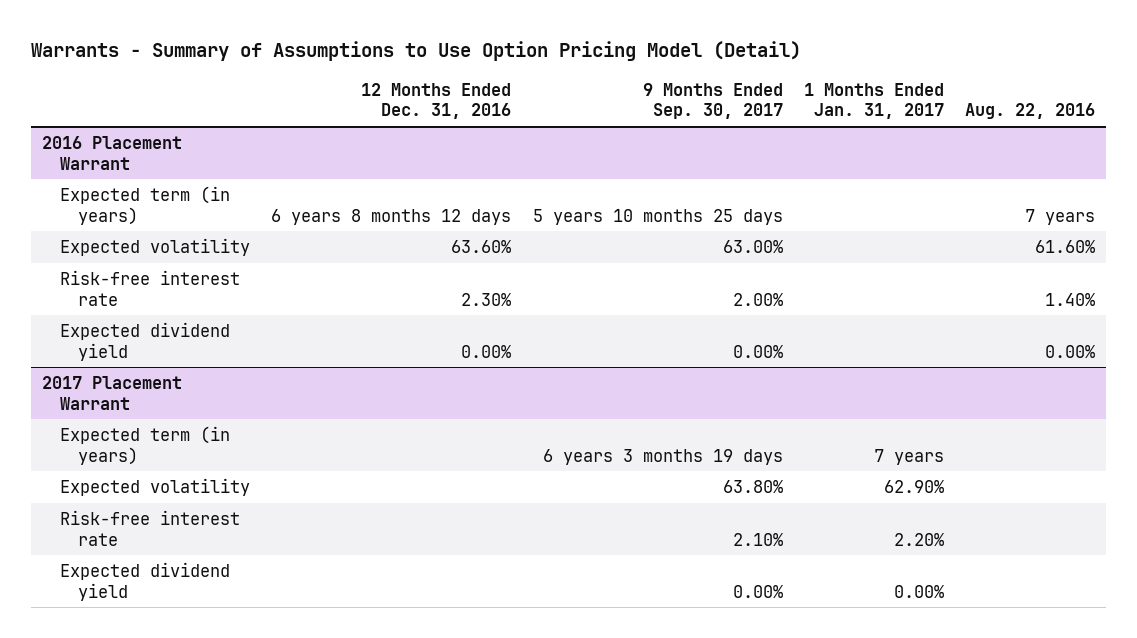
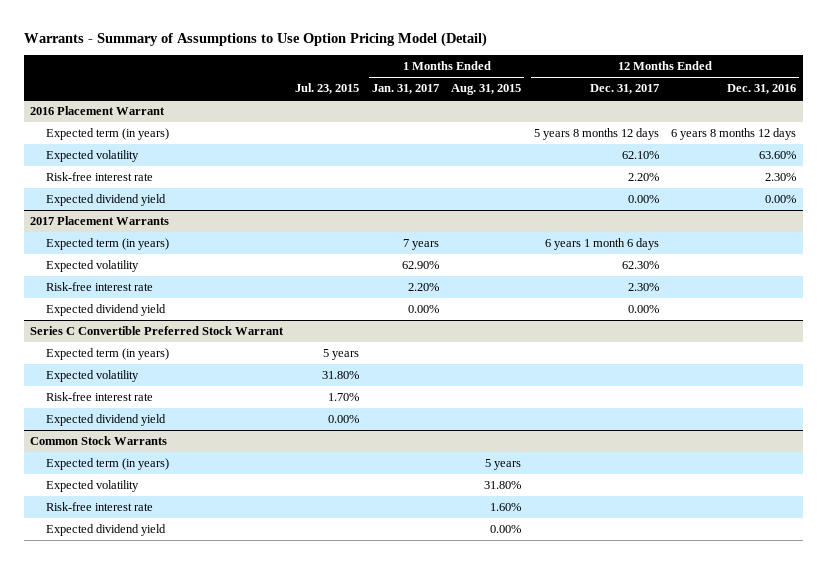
[642,82,783,120] 9 Months Ended Sep. 30, 2017 -> none
[965,103,1096,120] Aug. 22, 2016 -> none
none -> [295,83,360,95] Jul. 23, 2015
none -> [451,84,522,96] Aug. 31, 2015
none -> [589,84,659,95] Dec. 31, 2017
[41,375,182,410] 2017 Placement Warrant -> [29,216,169,226] 2017 Placement Warrants
none -> [29,326,284,336] Series C Convertible Preferred Stock Warrant
none -> [45,348,169,361] Expected term (in years)
none -> [45,370,139,383] Expected volatility
none -> [45,392,153,402] Risk-free interest rate
none -> [45,414,166,427] Expected dividend yield
none -> [29,436,167,446] Common Stock Warrants
none -> [45,458,169,471] Expected term (in years)
none -> [45,480,139,493] Expected volatility
none -> [45,502,153,512] Risk-free interest rate
none -> [45,524,166,537] Expected dividend yield

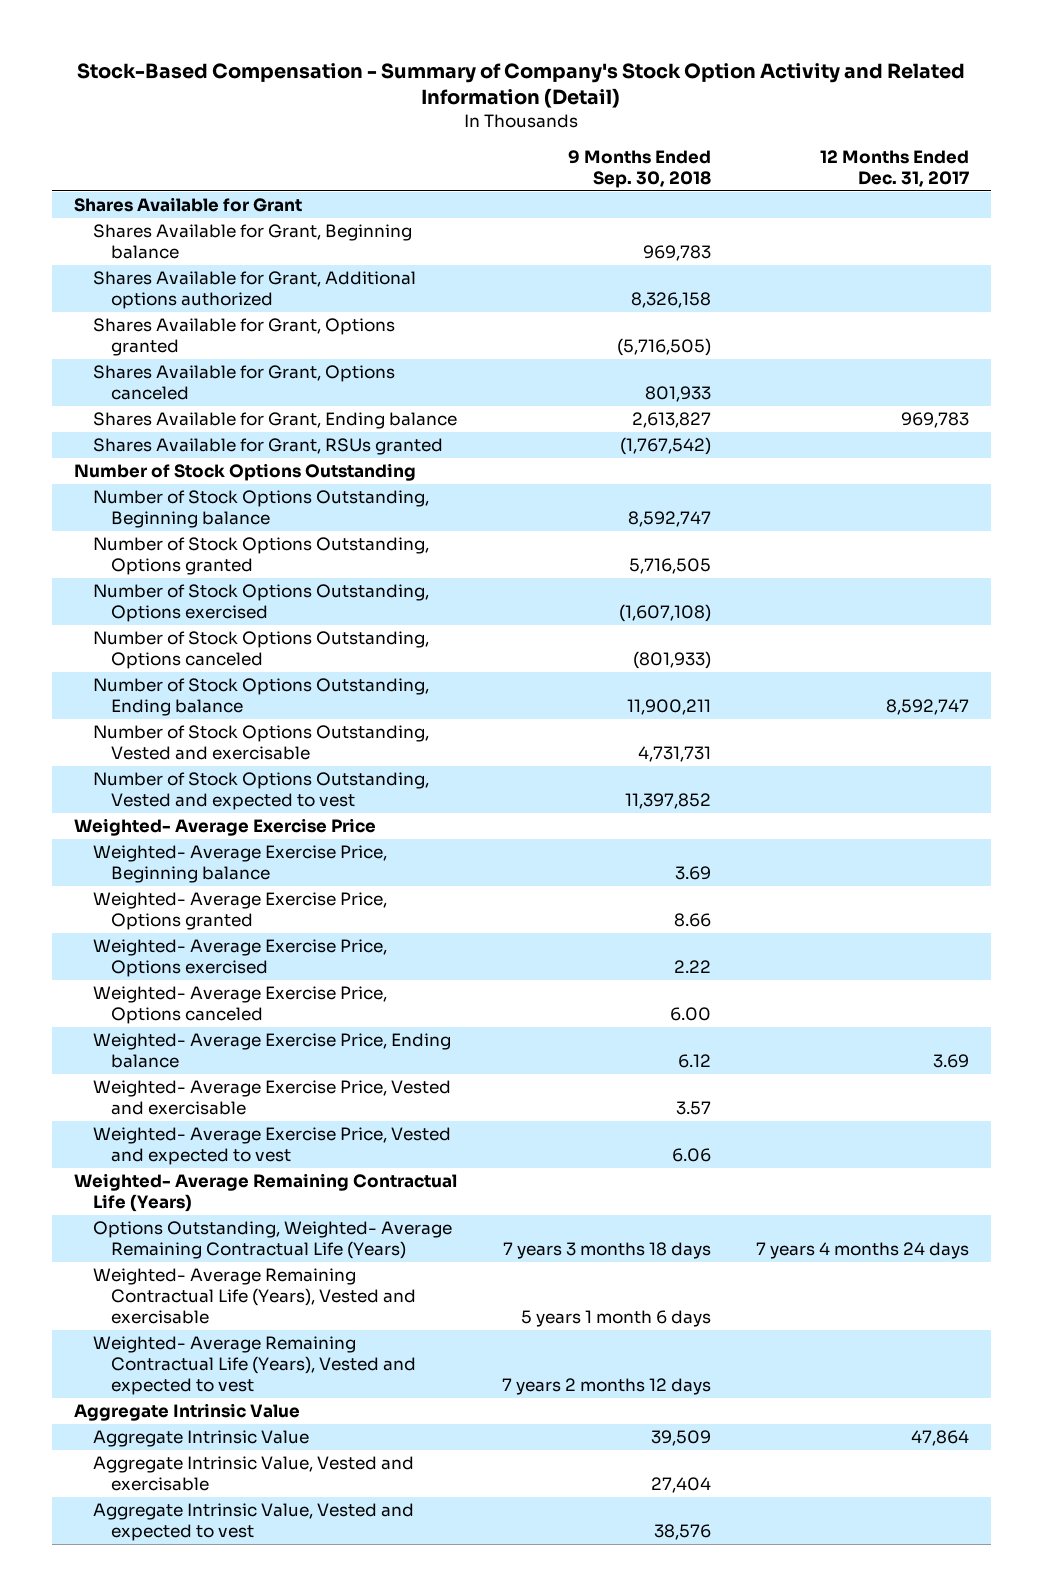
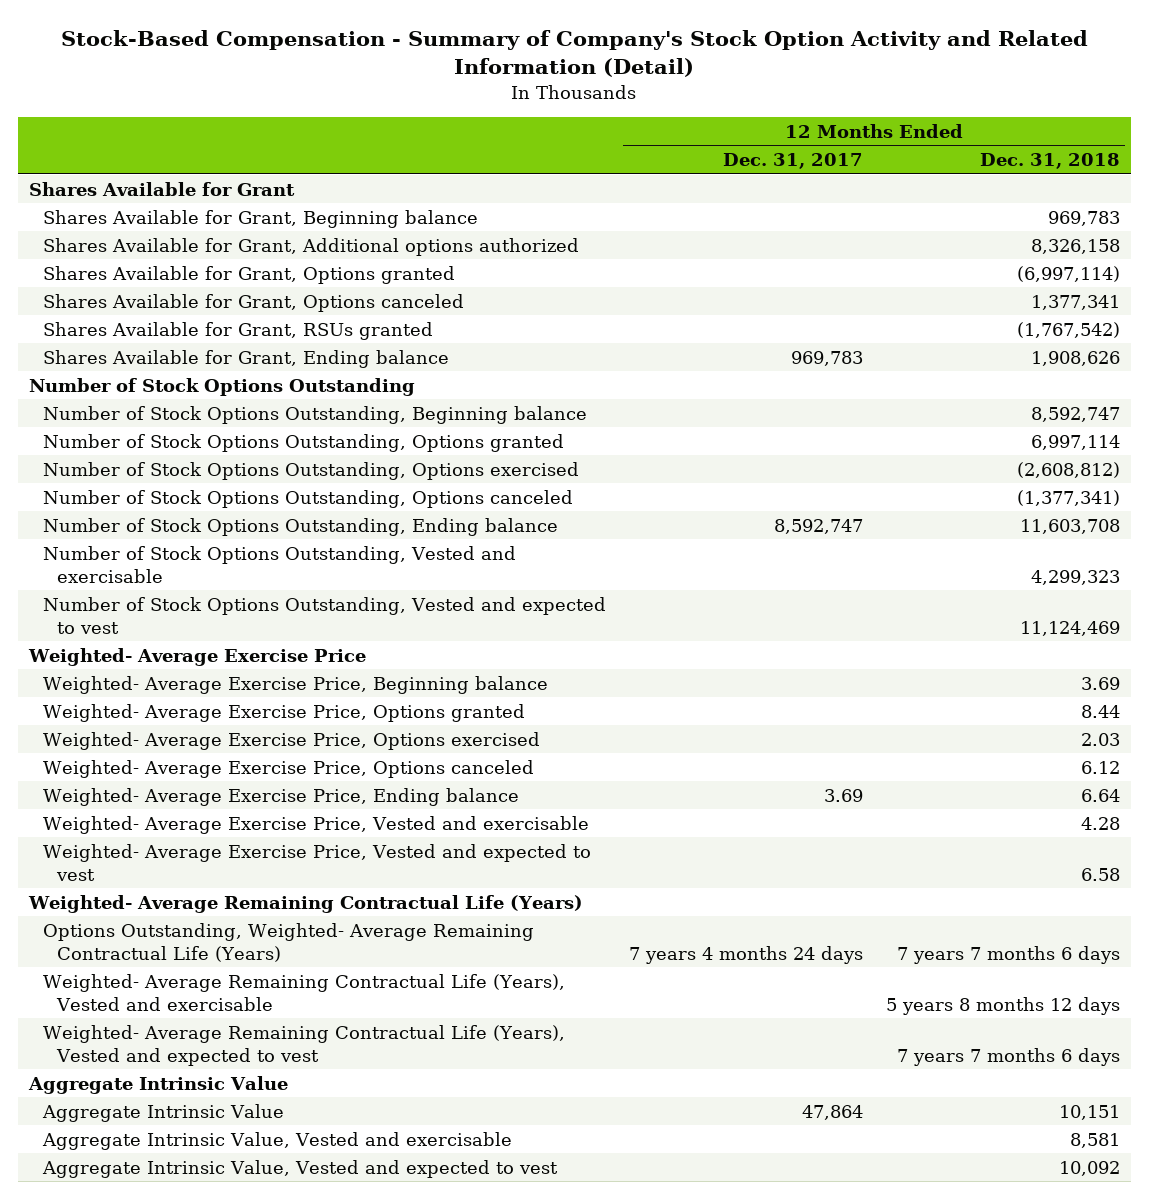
[567,149,711,188] 9 Months Ended Sep. 30, 2018 -> none
none -> [979,153,1120,170] Dec. 31, 2018
[92,412,457,430] Shares Available for Grant, Ending balance -> [43,349,450,368] Shares Available for Grant, Ending balance

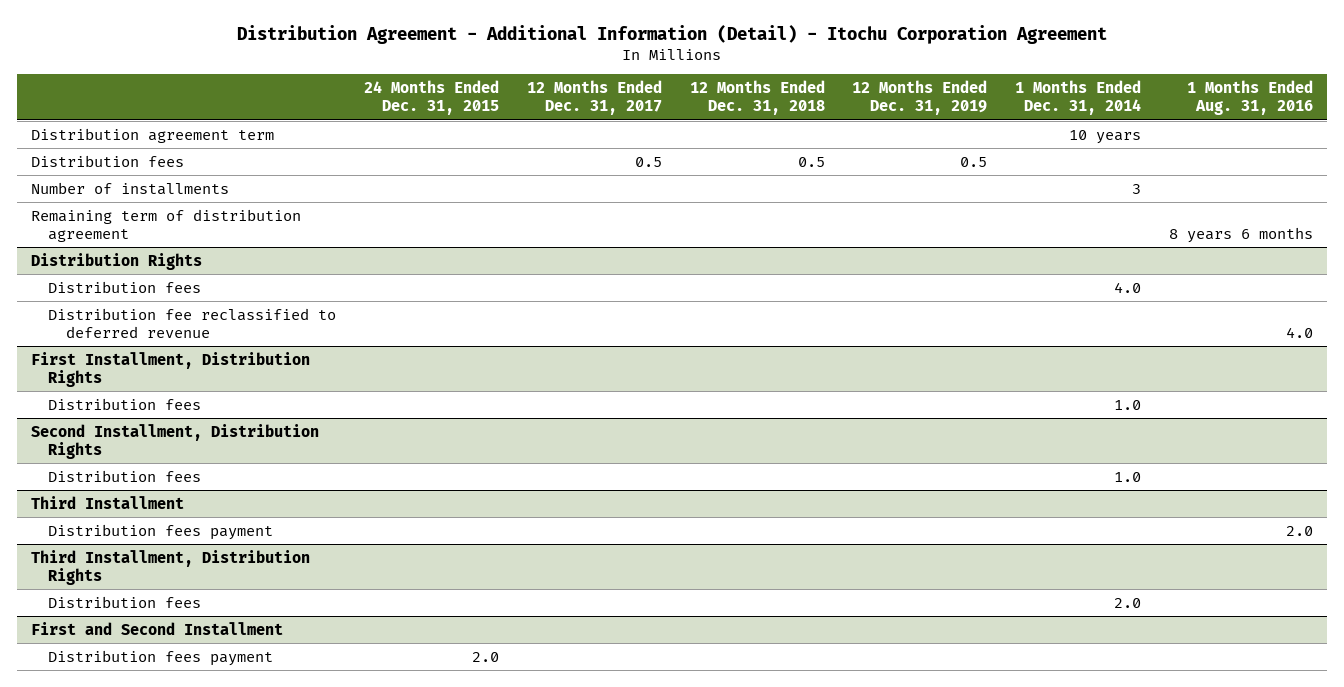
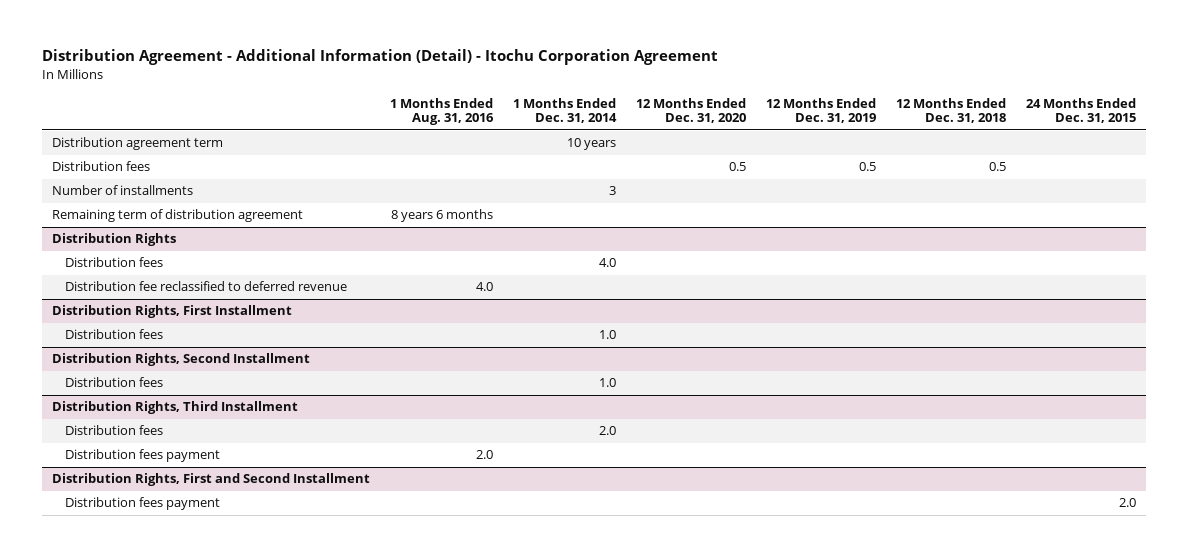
[526,80,662,116] 12 Months Ended Dec. 31, 2017 -> none
none -> [635,97,746,124] 12 Months Ended Dec. 31, 2020
[30,351,310,387] First Installment, Distribution Rights -> [51,305,292,319] Distribution Rights, First Installment
[30,423,319,459] Second Installment, Distribution Rights -> [51,353,310,367] Distribution Rights, Second Installment
[30,495,184,509] Third Installment -> none
[48,523,274,540] Distribution fees payment -> none
[30,549,310,585] Third Installment, Distribution Rights -> [51,401,298,415] Distribution Rights, Third Installment
none -> [64,449,220,463] Distribution fees payment
[30,621,283,635] First and Second Installment -> [51,473,370,487] Distribution Rights, First and Second Installment

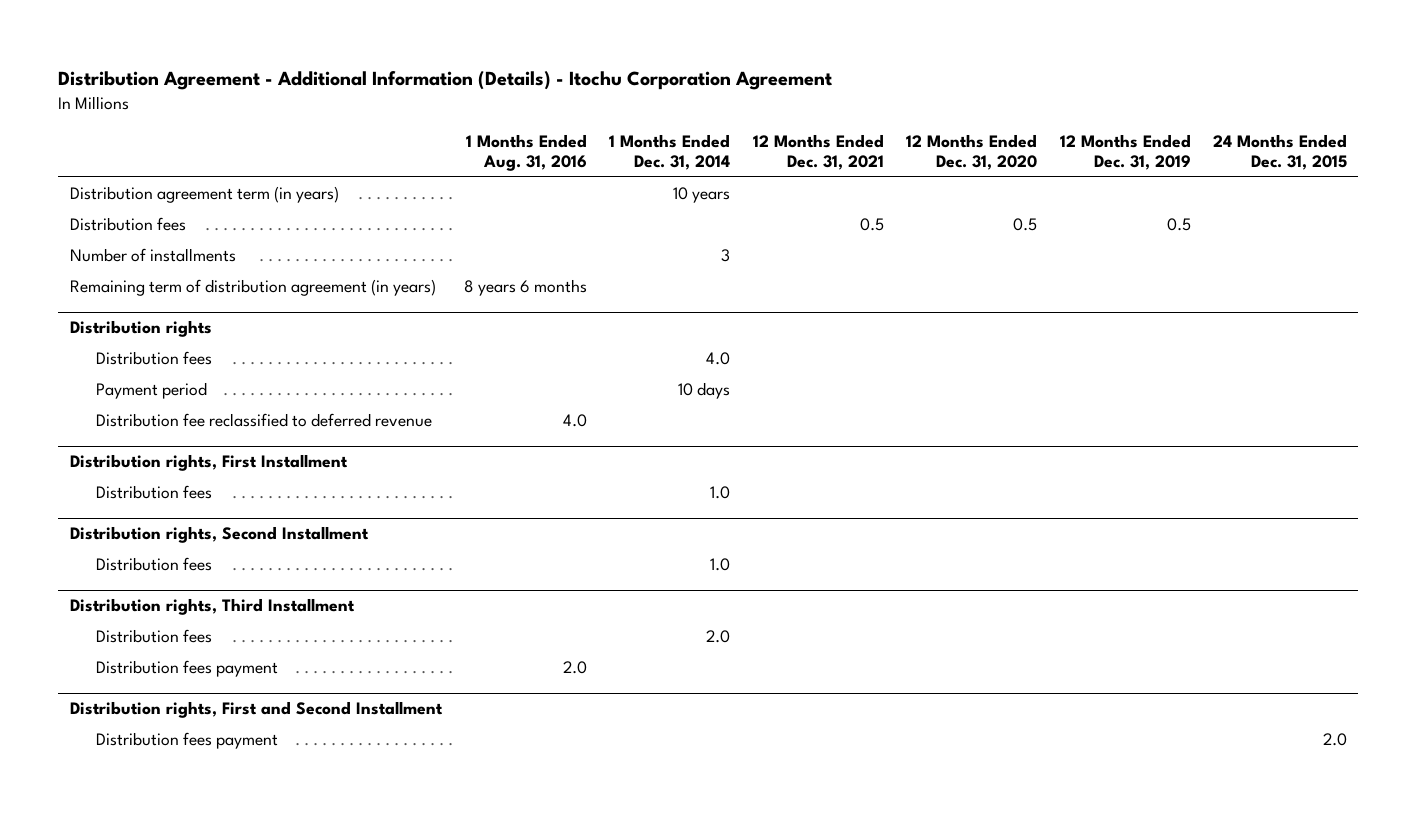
[41,49,718,66] Distribution Agreement - Additional Information (Detail) - Itochu Corporation Agreement -> [58,71,833,91] Distribution Agreement - Additional Information (Details) - Itochu Corporation Agreement
[896,97,1007,124] 12 Months Ended Dec. 31, 2018 -> none
none -> [752,133,884,170] 12 Months Ended Dec. 31, 2021
[51,137,223,151] Distribution agreement term -> [69,186,339,204] Distribution agreement term (in years)
[51,209,303,223] Remaining term of distribution agreement -> [69,279,436,297] Remaining term of distribution agreement (in years)
[51,233,176,247] Distribution Rights -> [69,320,212,338] Distribution rights
none -> [95,382,207,400] Payment period
[51,305,292,319] Distribution Rights, First Installment -> [69,454,348,472] Distribution rights, First Installment
[51,353,310,367] Distribution Rights, Second Installment -> [69,526,369,544] Distribution rights, Second Installment
[51,401,298,415] Distribution Rights, Third Installment -> [69,598,355,616] Distribution rights, Third Installment
[51,473,370,487] Distribution Rights, First and Second Installment -> [69,701,443,719] Distribution rights, First and Second Installment

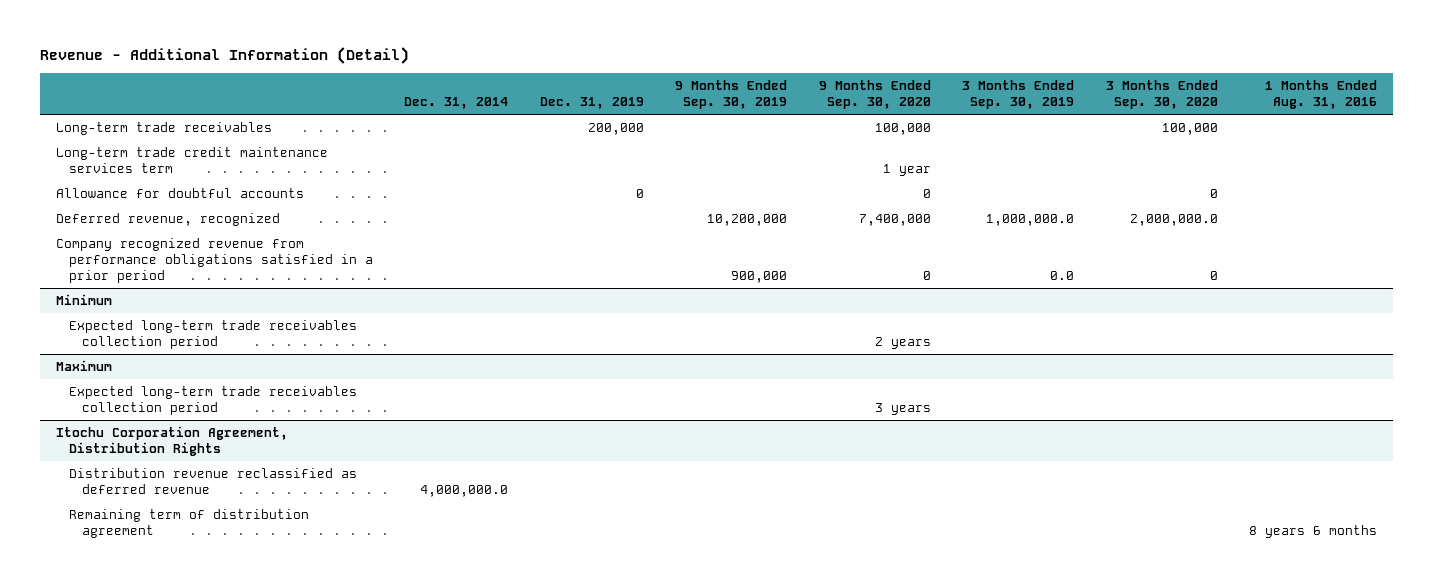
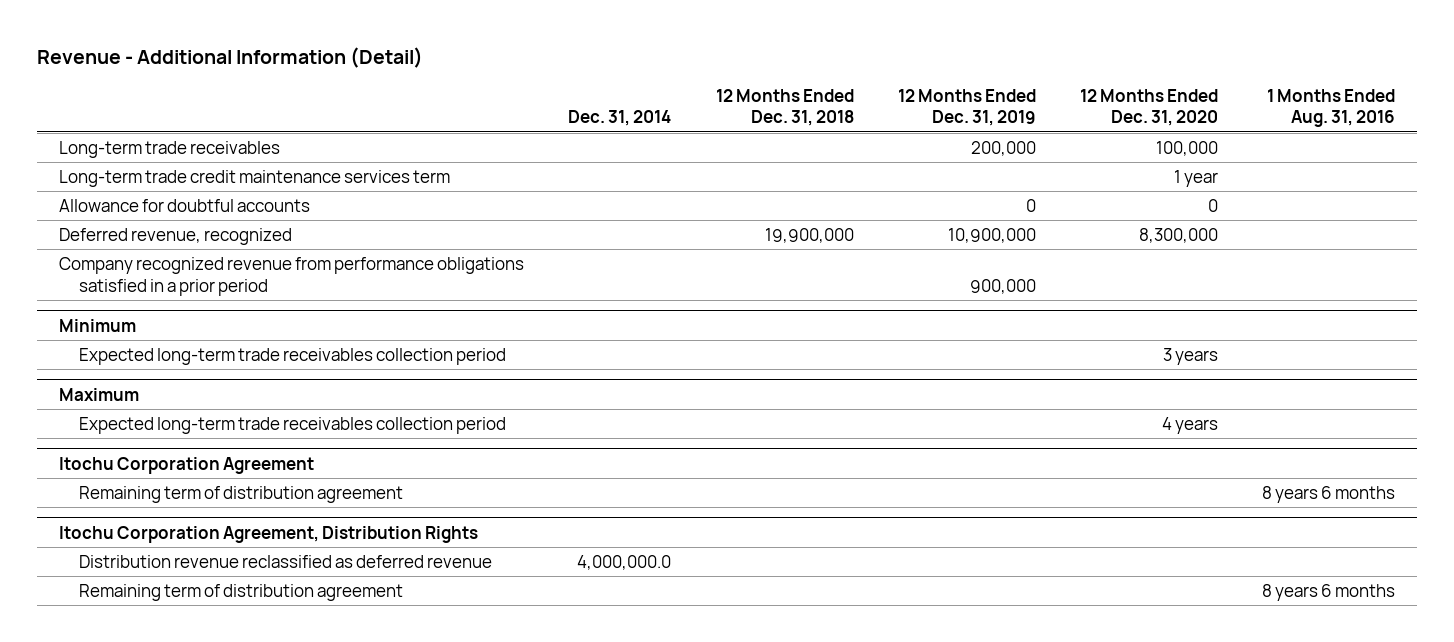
[539,97,644,110] Dec. 31, 2019 -> none
[675,80,788,110] 9 Months Ended Sep. 30, 2019 -> none
[818,80,931,110] 9 Months Ended Sep. 30, 2020 -> none
[962,80,1075,110] 3 Months Ended Sep. 30, 2019 -> none
[1105,80,1218,110] 3 Months Ended Sep. 30, 2020 -> none
none -> [715,88,854,127] 12 Months Ended Dec. 31, 2018
none -> [897,88,1036,127] 12 Months Ended Dec. 31, 2019
none -> [1080,88,1219,127] 12 Months Ended Dec. 31, 2020
none -> [59,456,315,474] Itochu Corporation Agreement
none -> [78,485,403,503] Remaining term of distribution agreement

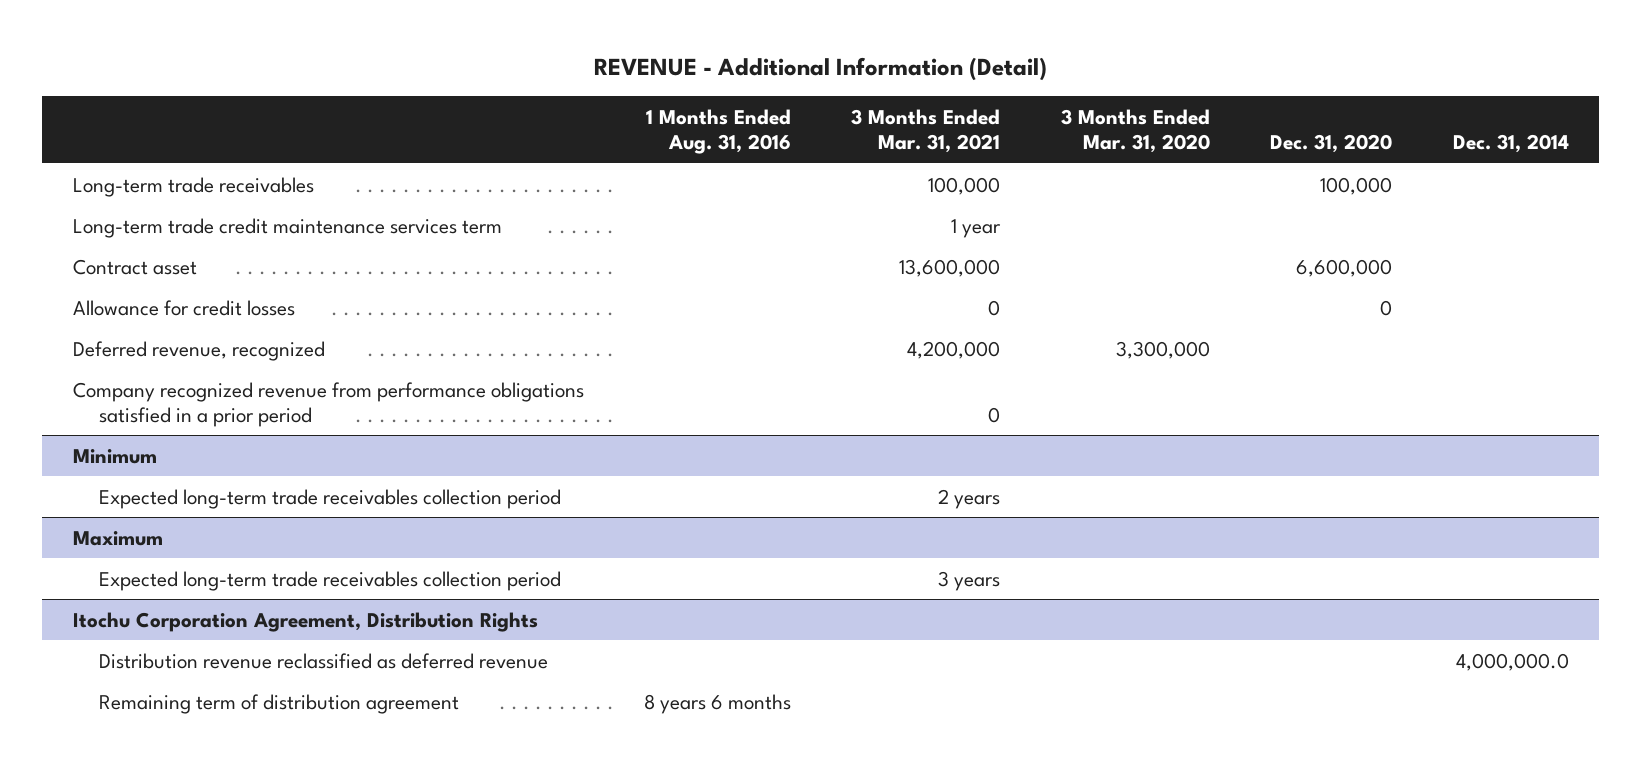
[36,46,423,68] Revenue - Additional Information (Detail) -> [593,57,1047,82] REVENUE - Additional Information (Detail)
[715,88,854,127] 12 Months Ended Dec. 31, 2018 -> none
[897,88,1036,127] 12 Months Ended Dec. 31, 2019 -> none
[1080,88,1219,127] 12 Months Ended Dec. 31, 2020 -> none
none -> [851,108,1001,153] 3 Months Ended Mar. 31, 2021
none -> [1060,108,1210,153] 3 Months Ended Mar. 31, 2020
none -> [1270,133,1393,153] Dec. 31, 2020
none -> [72,258,197,275] Contract asset
[59,198,311,212] Allowance for doubtful accounts -> [72,299,295,316] Allowance for credit losses
[59,456,315,474] Itochu Corporation Agreement -> none
[78,485,403,503] Remaining term of distribution agreement -> none

